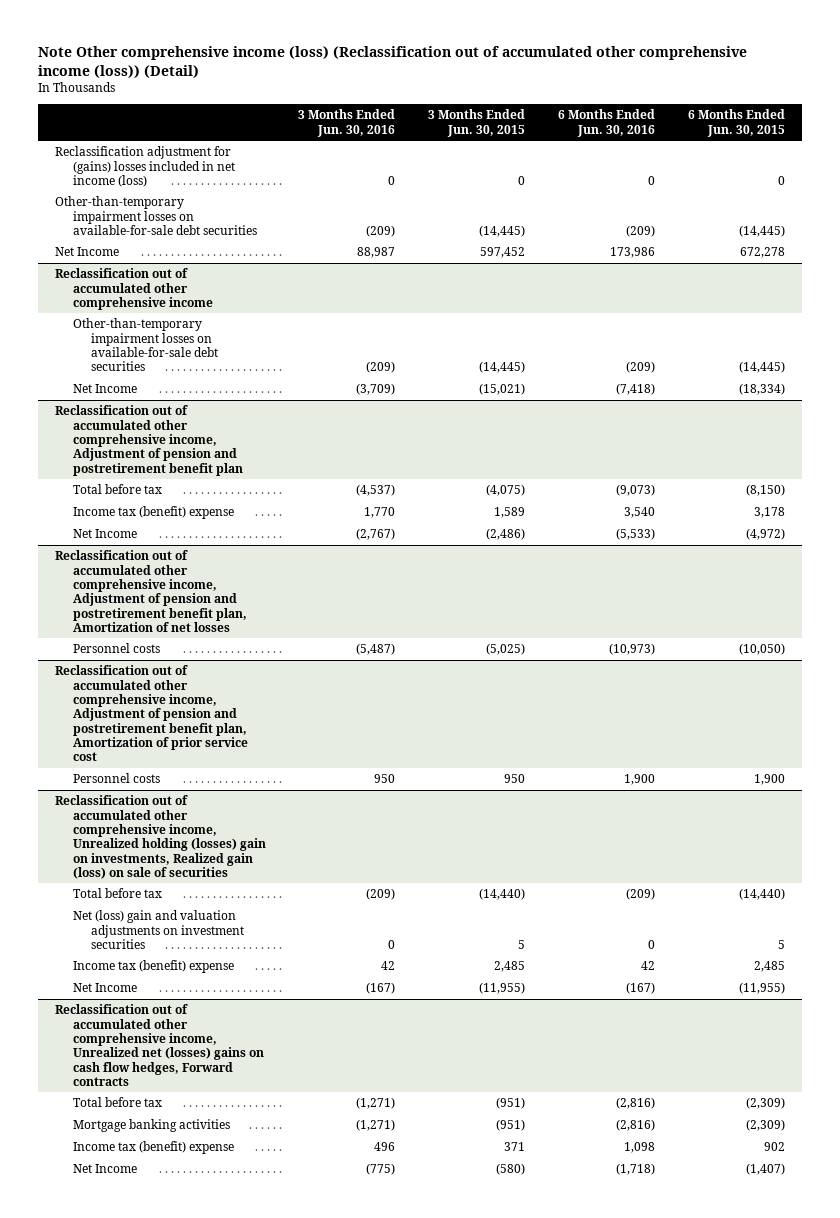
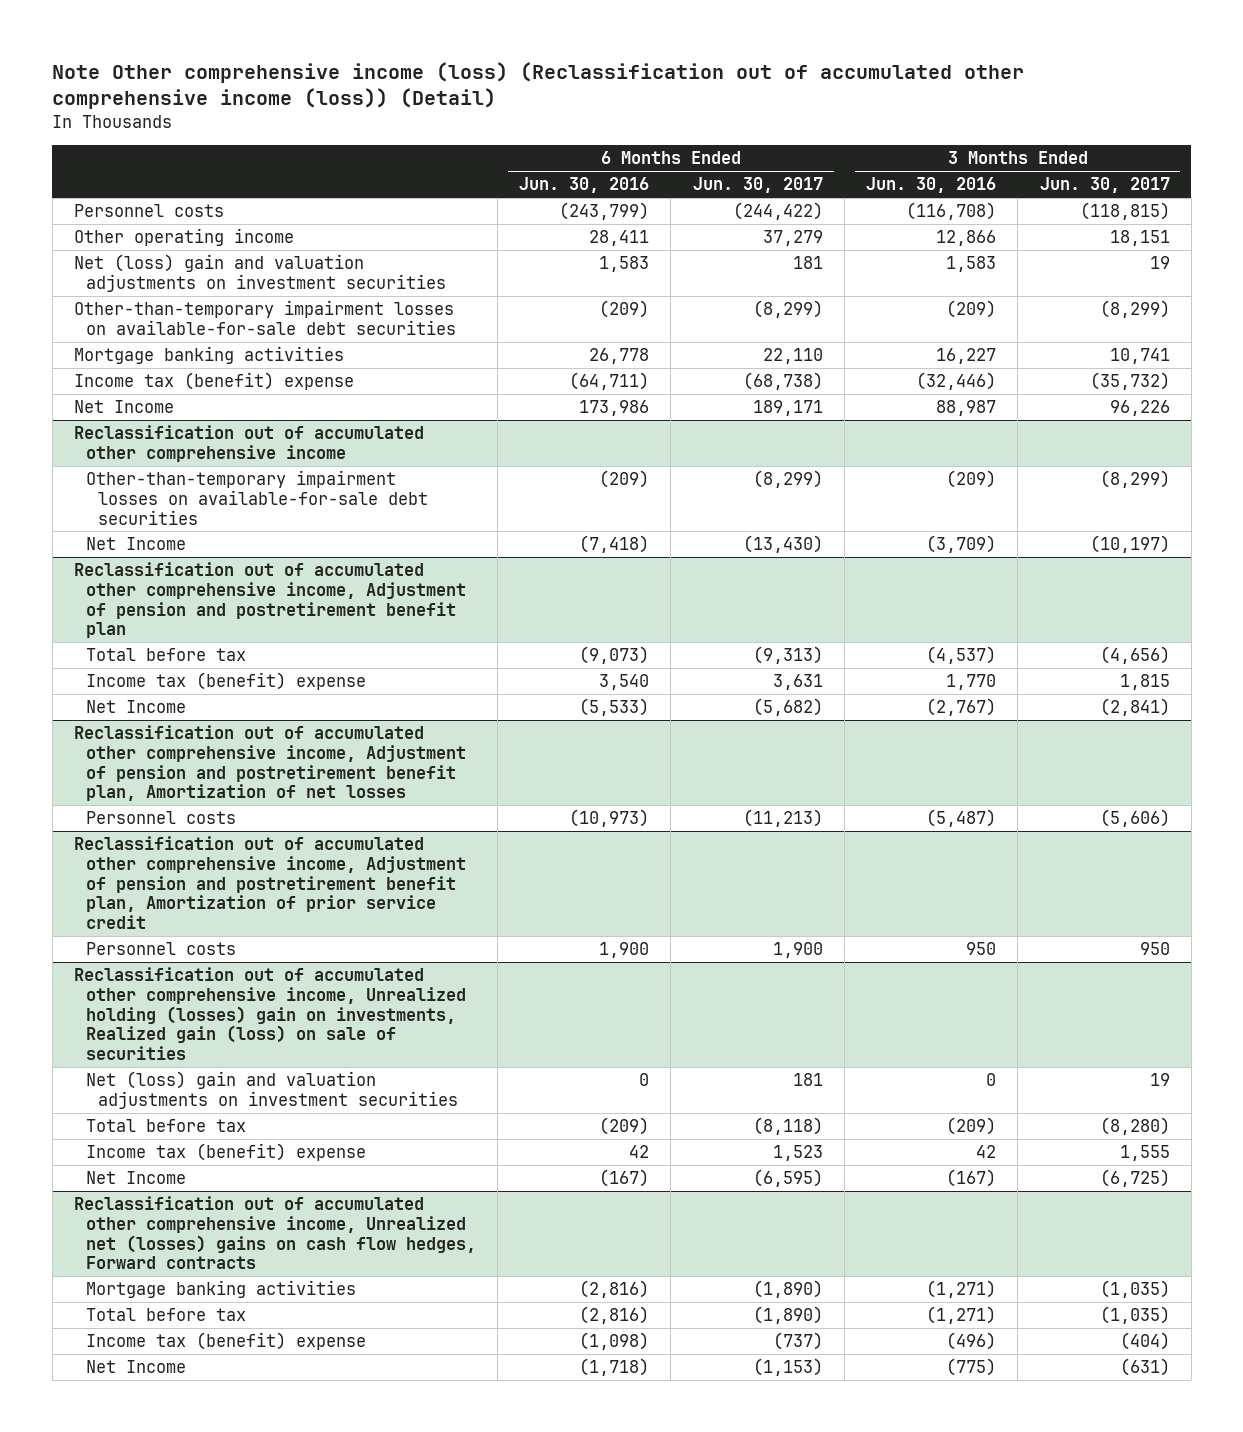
[428,109,526,137] 3 Months Ended Jun. 30, 2015 -> none
[688,109,786,137] 6 Months Ended Jun. 30, 2015 -> none
none -> [692,177,823,194] Jun. 30, 2017
none -> [1039,177,1170,194] Jun. 30, 2017
[54,146,235,187] Reclassification adjustment for (gains) losses included in net income (loss) -> none
none -> [73,204,224,218] Personnel costs
none -> [73,228,294,247] Other operating income
none -> [73,254,446,292] Net (loss) gain and valuation adjustments on investment securities
none -> [73,346,344,365] Mortgage banking activities
none -> [73,372,354,391] Income tax (benefit) expense
[54,665,248,762] Reclassification out of accumulated other comprehensive income, Adjustment of pension and postretirement benefit plan, Amortization of prior service cost -> [73,836,466,929] Reclassification out of accumulated other comprehensive income, Adjustment of pension and postretirement benefit plan, Amortization of prior service credit
[72,888,162,899] Total before tax -> [85,1119,246,1133] Total before tax
[72,1097,162,1108] Total before tax -> [85,1308,246,1322] Total before tax
[374,1142,396,1152] 496 -> [946,1332,997,1351] (496)
[624,1142,656,1154] 1,098 -> [579,1332,650,1351] (1,098)

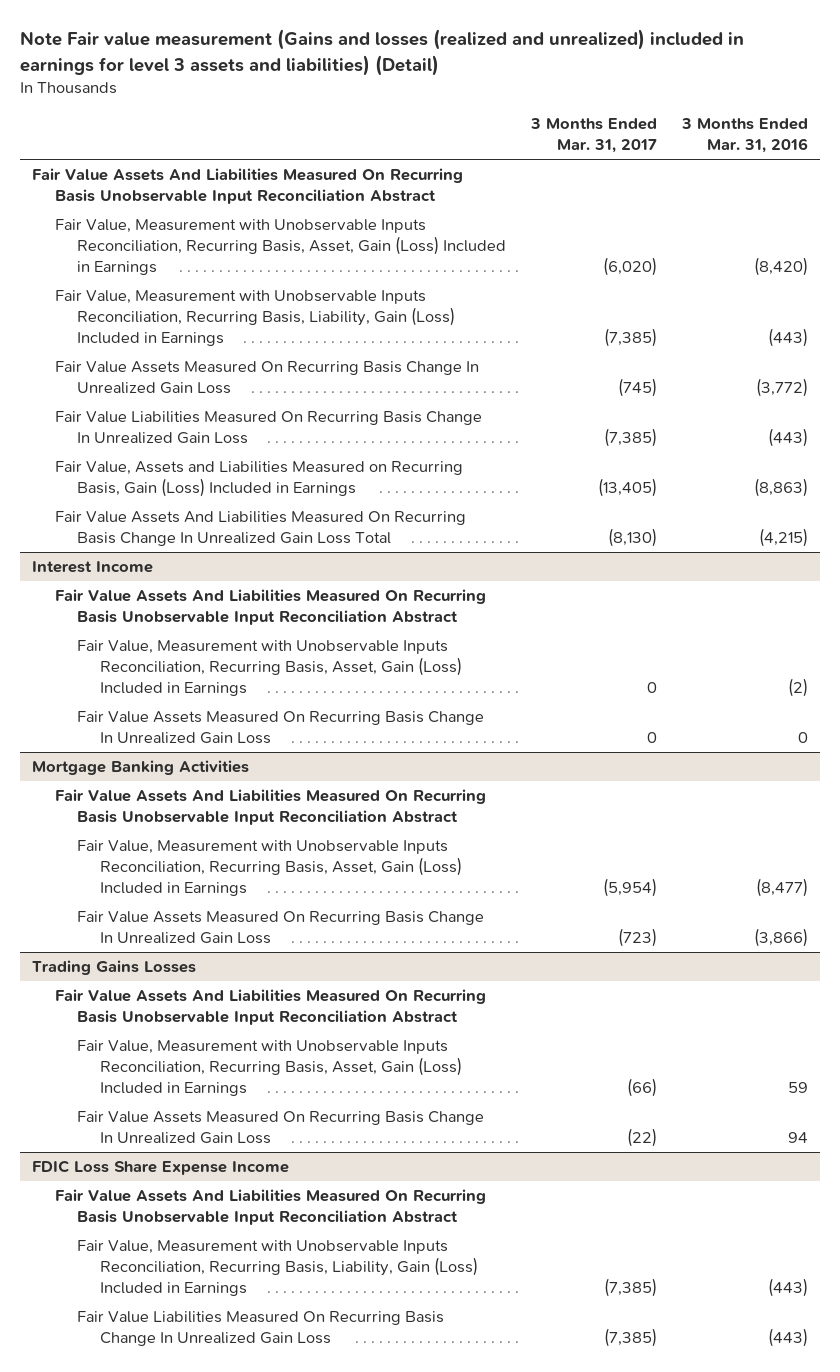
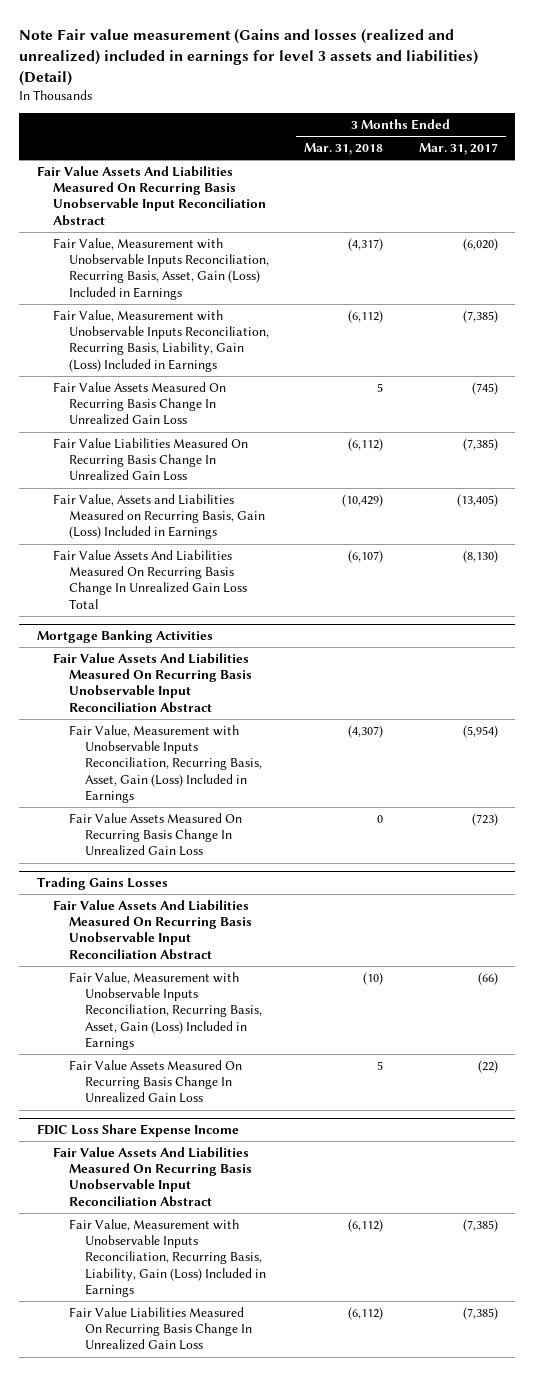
[680,118,808,154] 3 Months Ended Mar. 31, 2016 -> none
none -> [304,143,384,156] Mar. 31, 2018
[32,561,154,574] Interest Income -> none
[54,589,486,626] Fair Value Assets And Liabilities Measured On Recurring Basis Unobservable Input Reconciliation Abstract -> none
[77,640,462,697] Fair Value, Measurement with Unobservable Inputs Reconciliation, Recurring Basis, Asset, Gain (Loss) Included in Earnings -> none
[77,711,485,745] Fair Value Assets Measured On Recurring Basis Change In Unrealized Gain Loss -> none

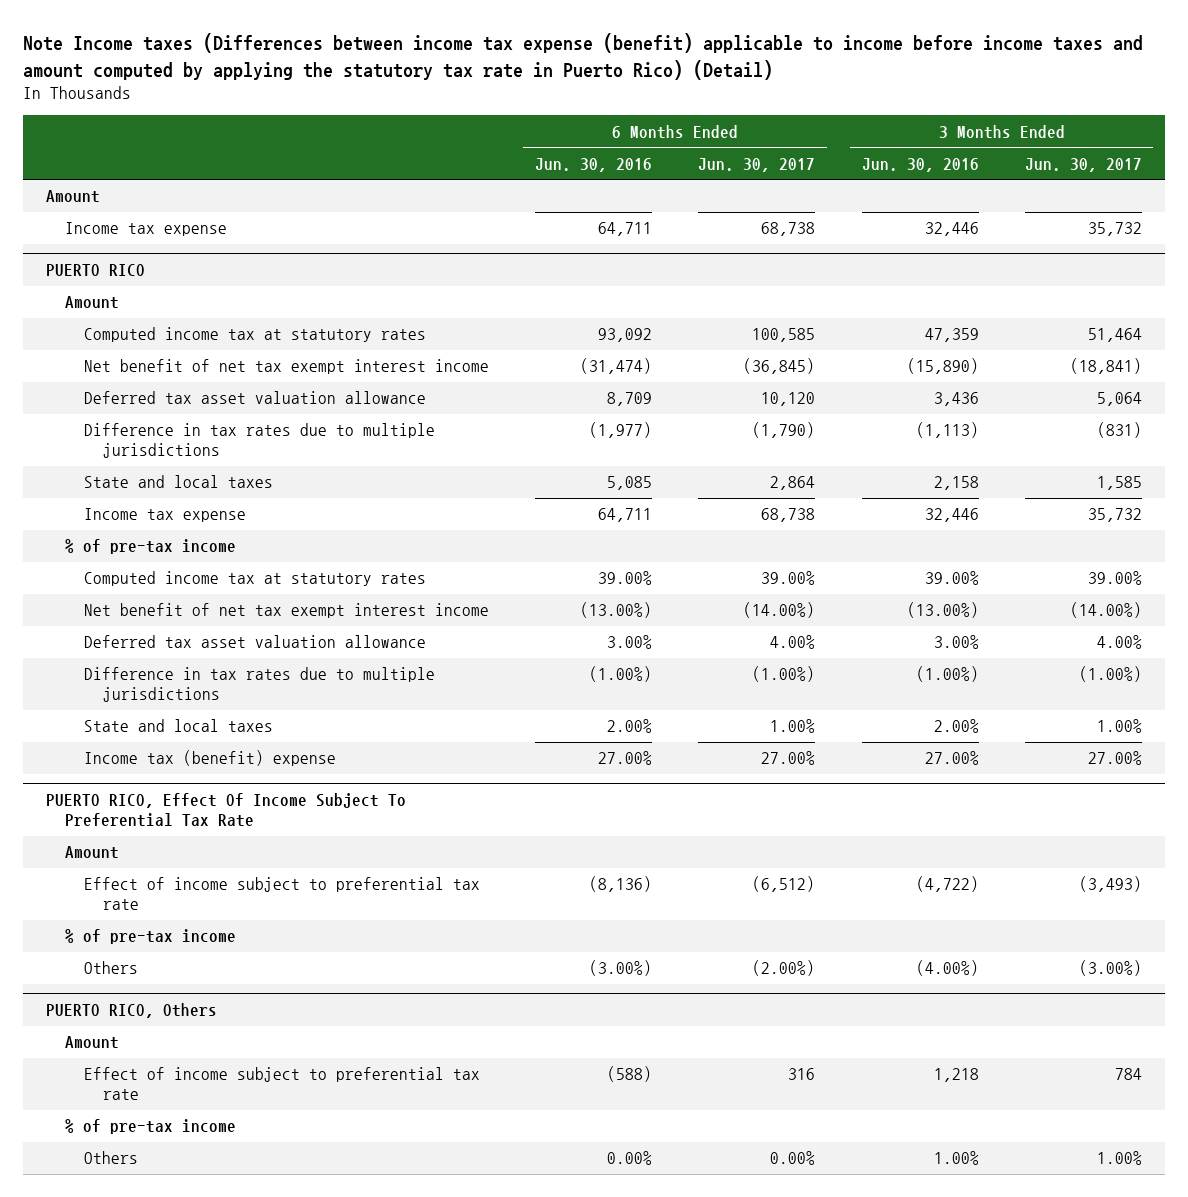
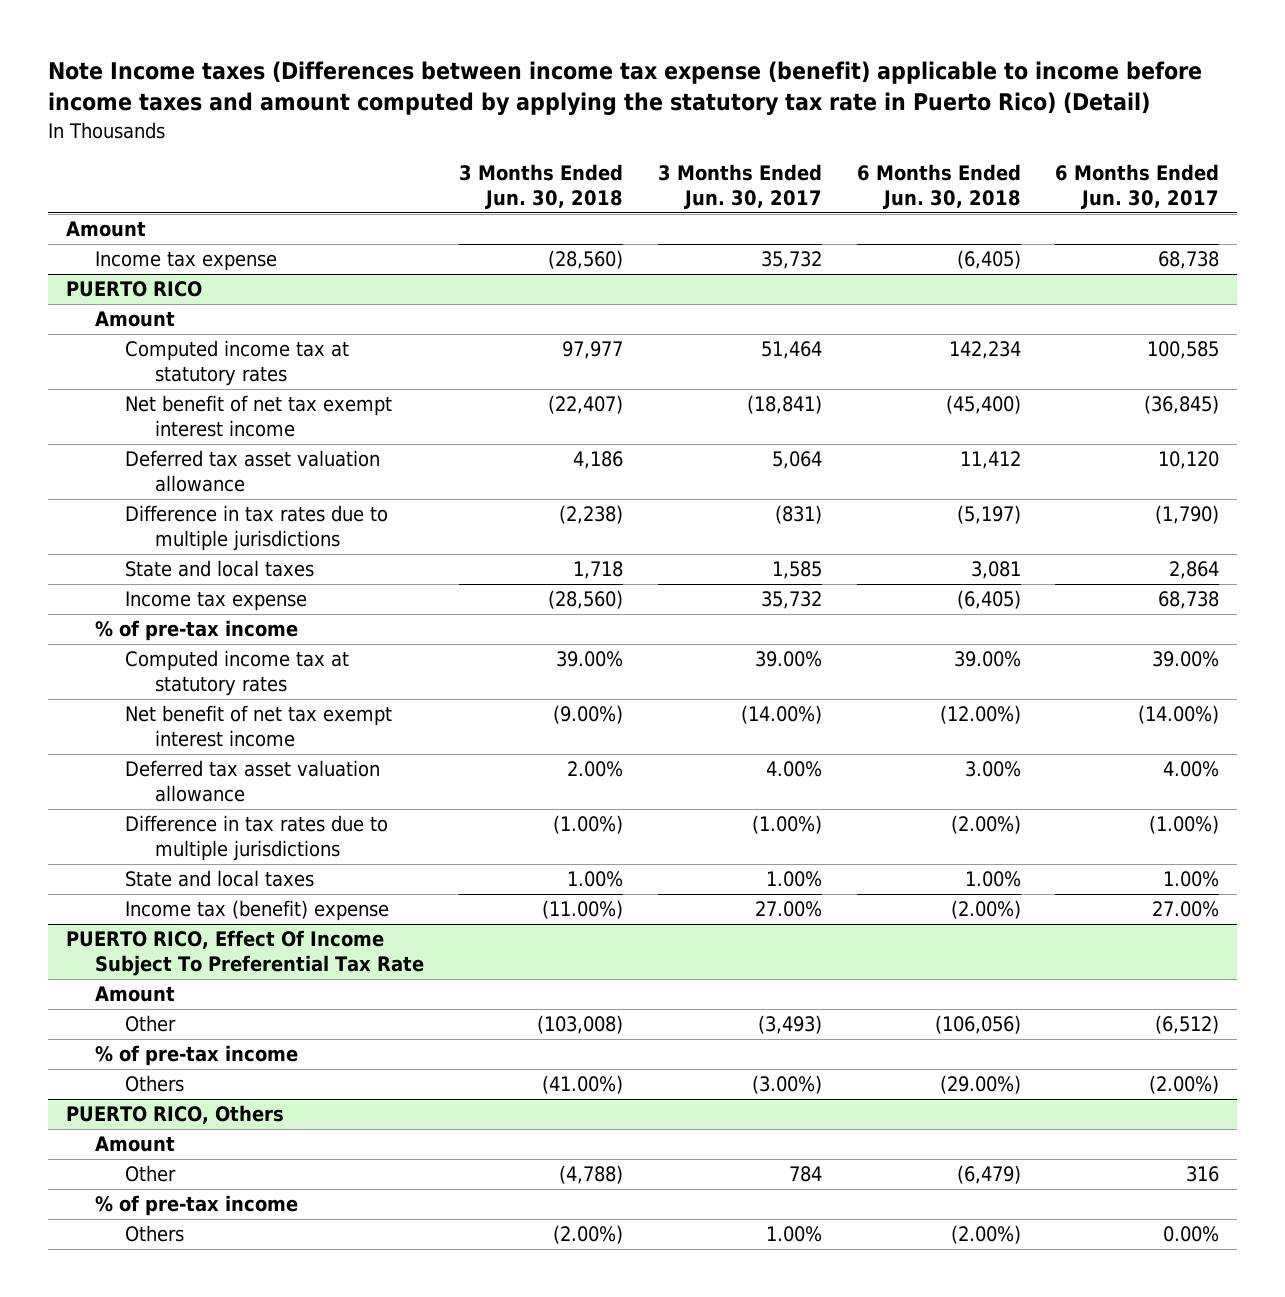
[535,157,653,172] Jun. 30, 2016 -> none
[861,157,979,172] Jun. 30, 2016 -> none
none -> [458,164,623,210] 3 Months Ended Jun. 30, 2018
none -> [856,164,1021,210] 6 Months Ended Jun. 30, 2018
[83,877,480,911] Effect of income subject to preferential tax rate -> [124,1015,176,1033] Other
[83,1067,480,1101] Effect of income subject to preferential tax rate -> [124,1165,176,1183] Other

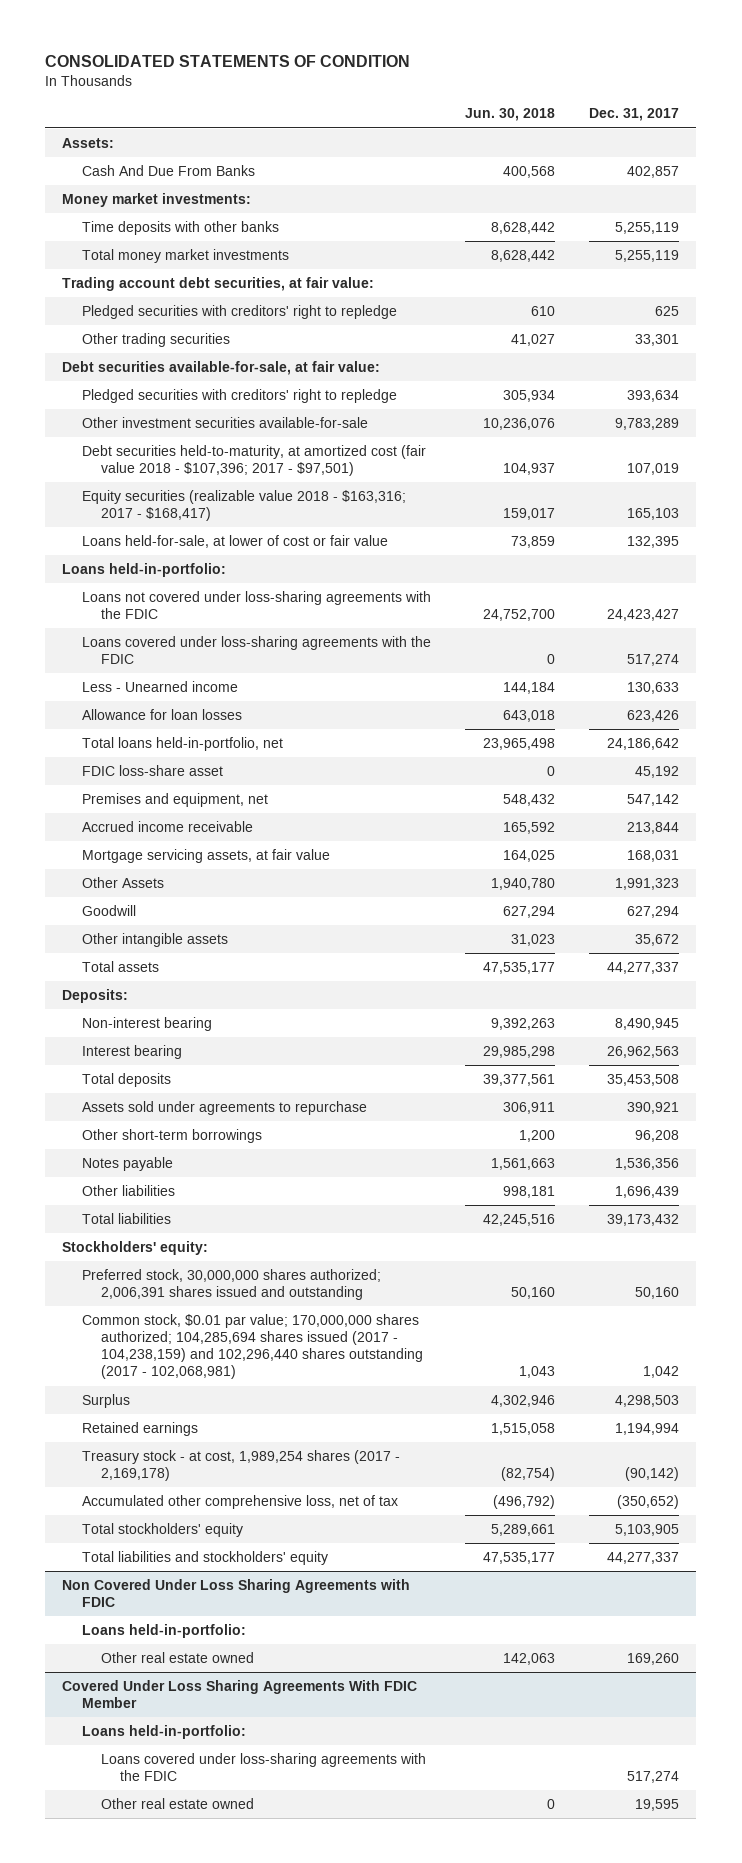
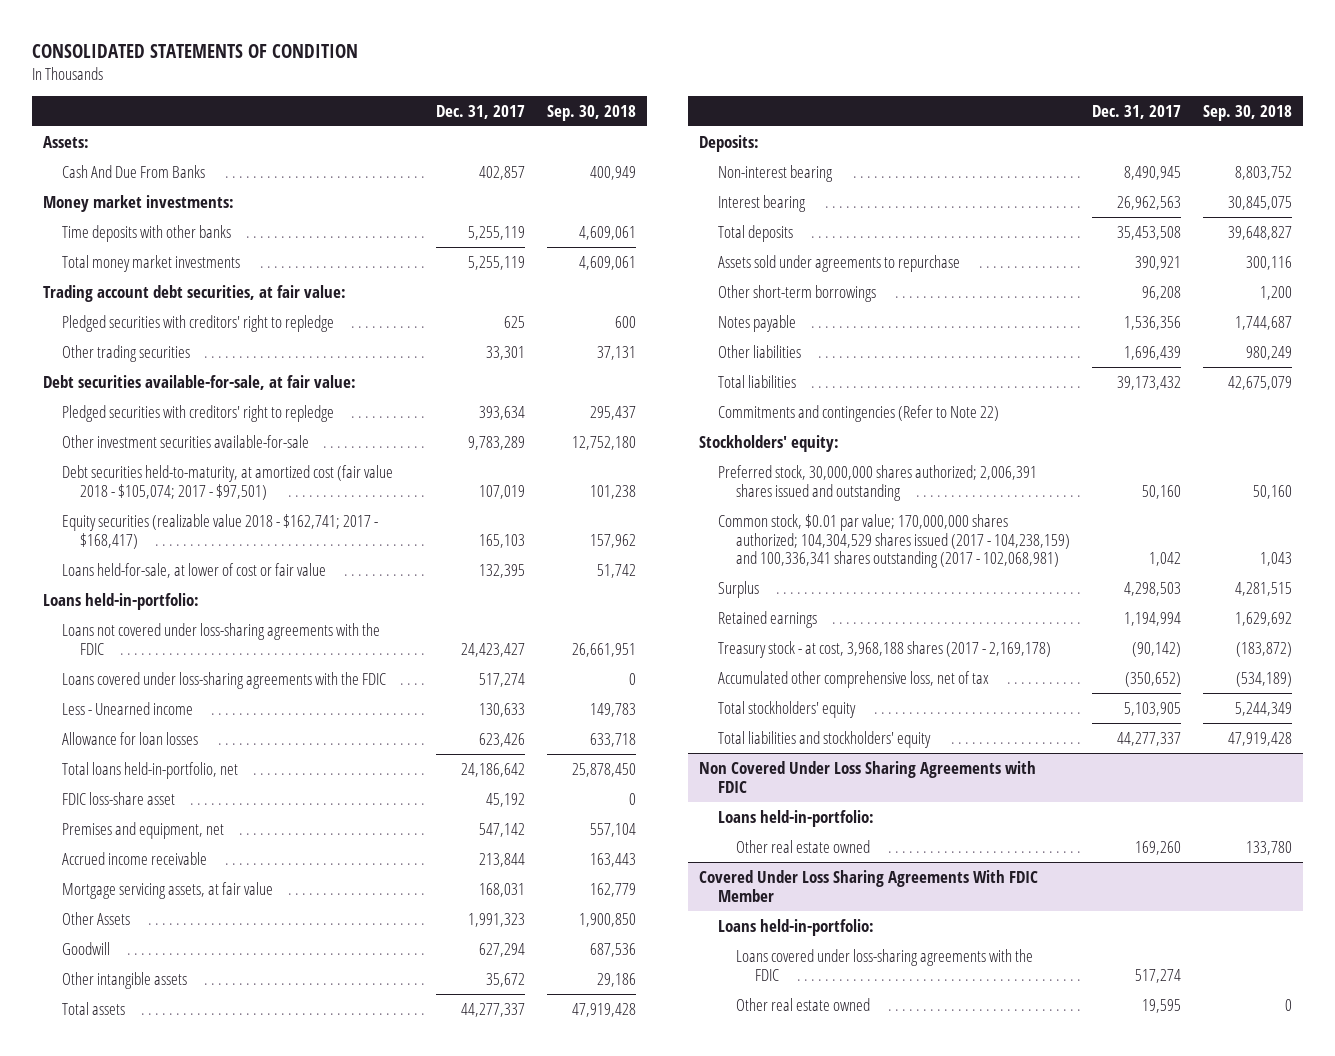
[465,108,556,122] Jun. 30, 2018 -> none
none -> [547,104,637,121] Sep. 30, 2018
[81,444,426,477] Debt securities held-to-maturity, at amortized cost (fair value 2018 - $107,396; 2017 - $97,501) -> [61,464,393,500] Debt securities held-to-maturity, at amortized cost (fair value 2018 - $105,074; 2017 - $97,501)
[81,489,406,522] Equity securities (realizable value 2018 - $163,316; 2017 - $168,417) -> [61,513,378,549] Equity securities (realizable value 2018 - $162,741; 2017 - $168,417)
none -> [717,404,999,422] Commitments and contingencies (Refer to Note 22)
[81,1313,423,1380] Common stock, $0.01 par value; 170,000,000 shares authorized; 104,285,694 shares issued (2017 - 104,238,159) and 102,296,440 shares outstanding (2017 - 102,068,981) -> [717,513,1071,569] Common stock, $0.01 par value; 170,000,000 shares authorized; 104,304,529 shares issued (2017 - 104,238,159) and 100,336,341 shares outstanding (2017 - 102,068,981)
[81,1449,400,1482] Treasury stock - at cost, 1,989,254 shares (2017 - 2,169,178) -> [717,640,1051,658] Treasury stock - at cost, 3,968,188 shares (2017 - 2,169,178)

